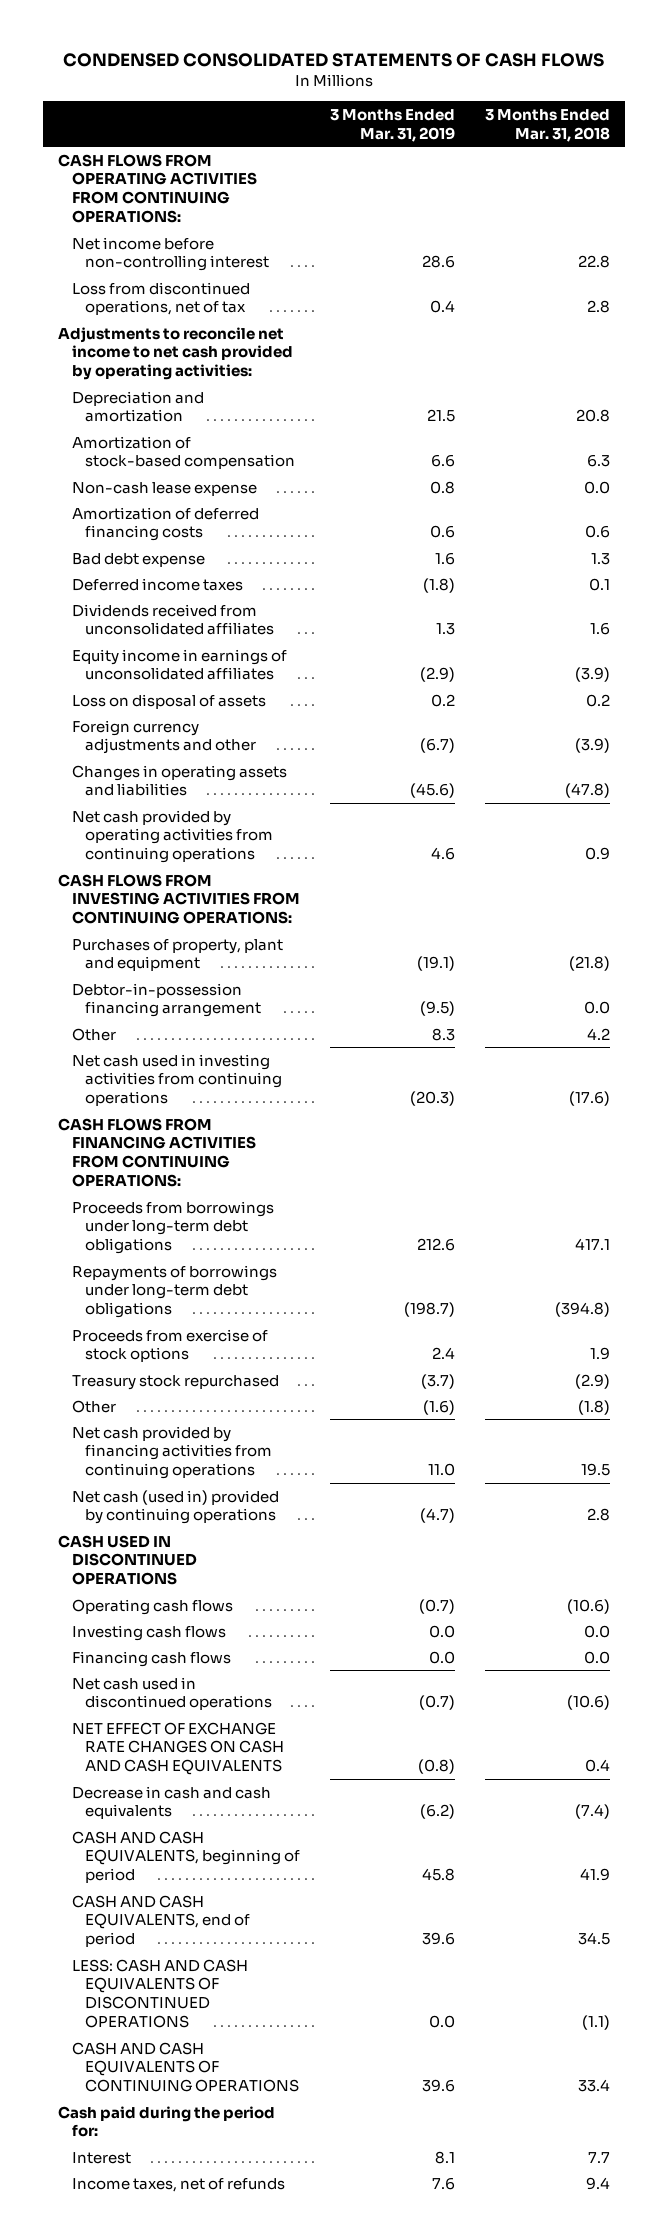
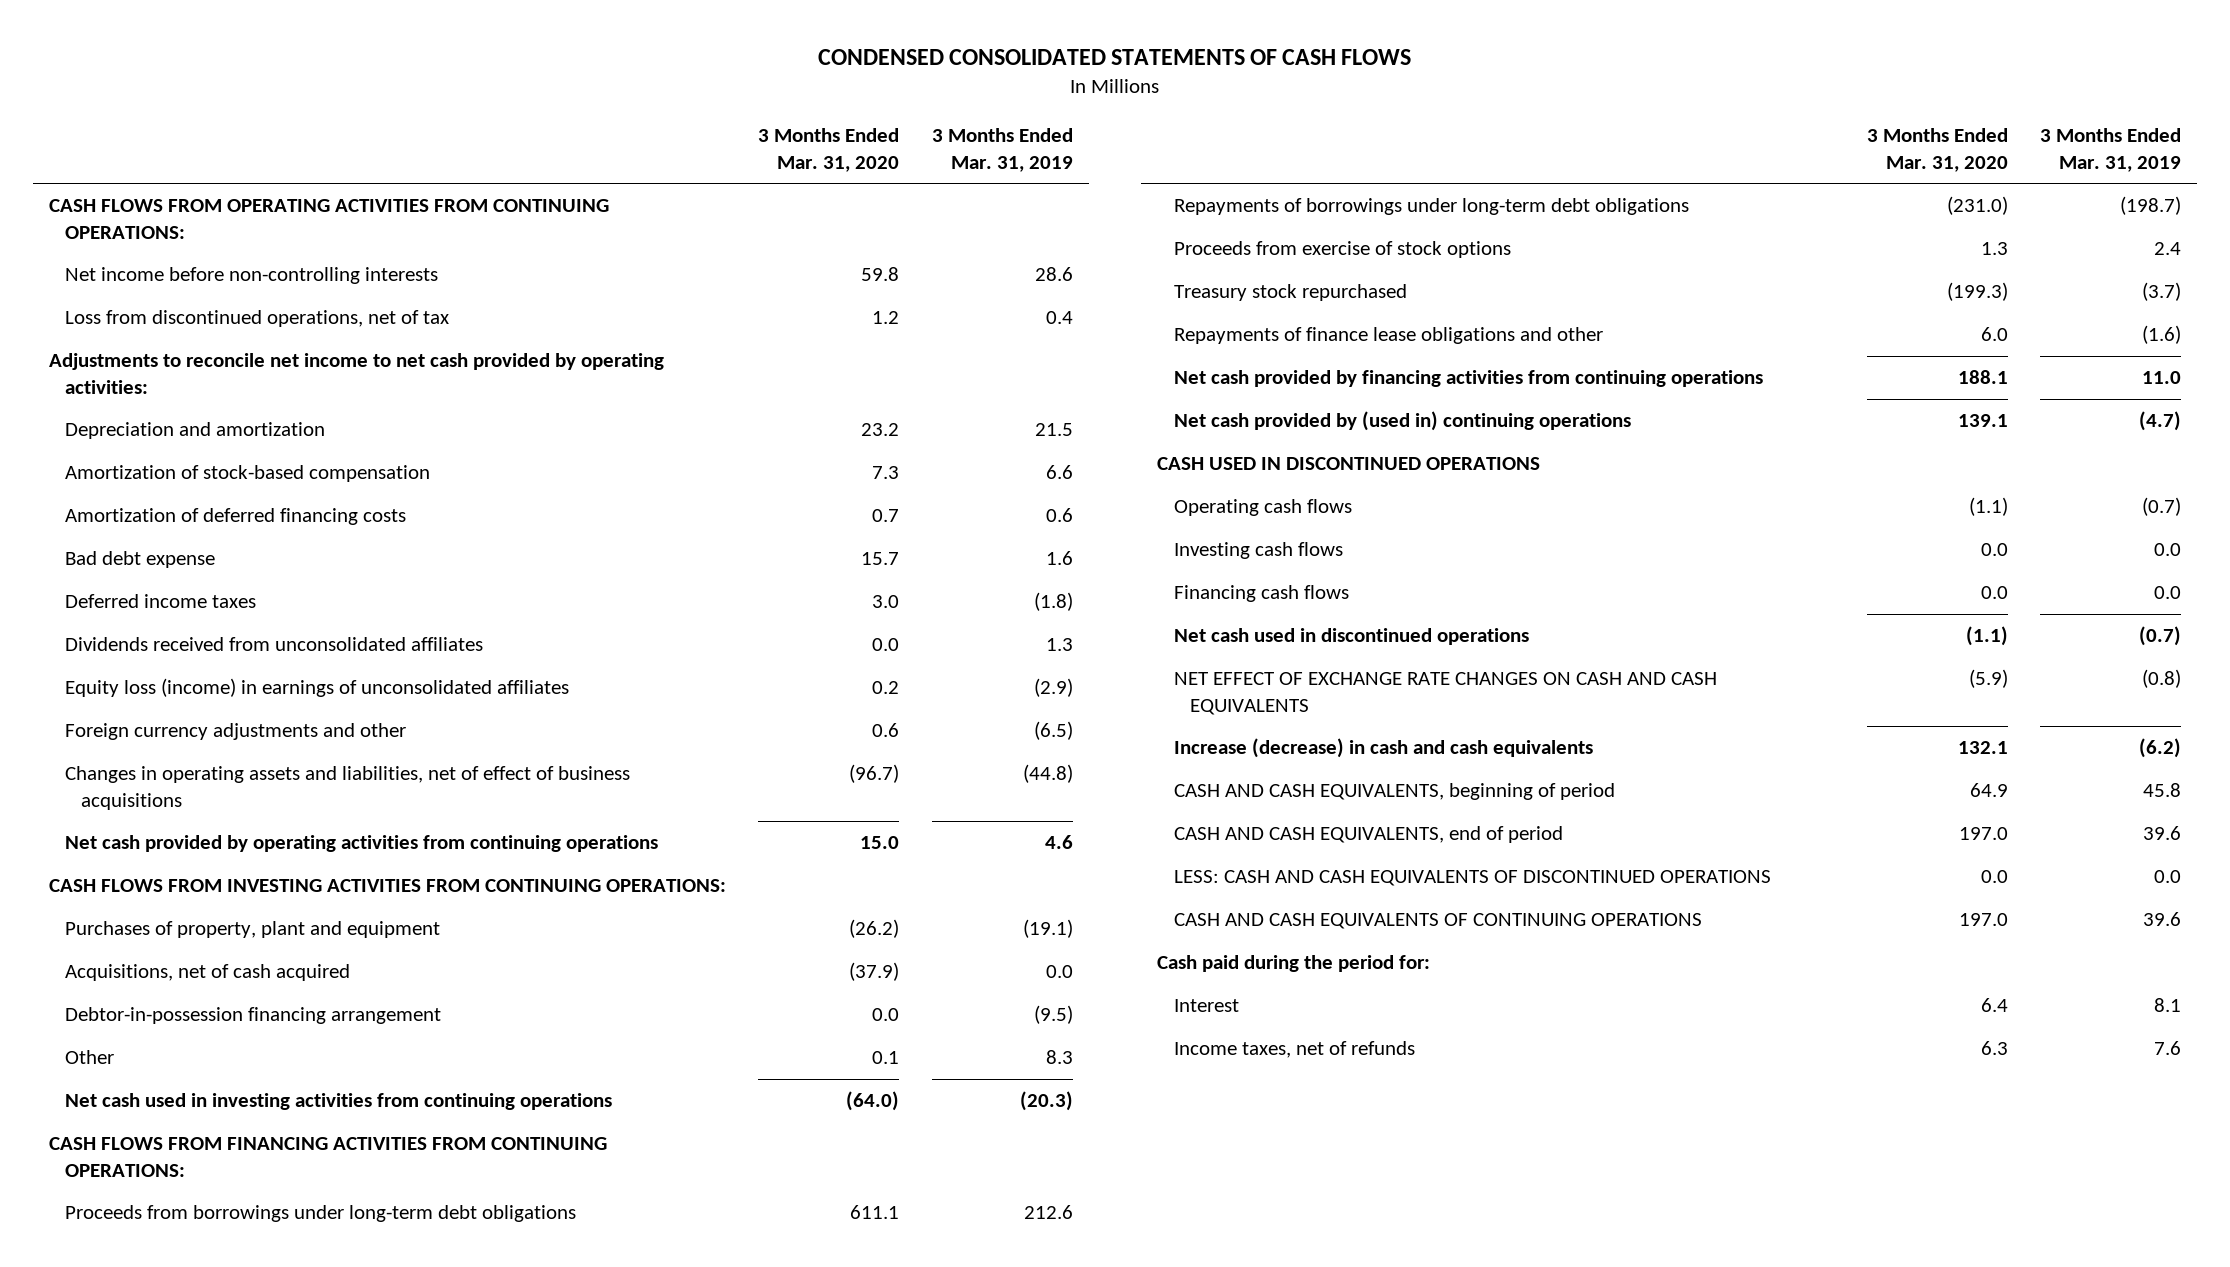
[485,108,611,142] 3 Months Ended Mar. 31, 2018 -> none
none -> [758,128,900,172] 3 Months Ended Mar. 31, 2020
[71,236,270,272] Net income before non-controlling interest -> [65,267,439,285] Net income before non-controlling interests
[71,481,257,496] Non-cash lease expense -> none
[71,693,266,709] Loss on disposal of assets -> none
[71,648,287,681] Equity income in earnings of unconsolidated affiliates -> [65,678,570,698] Equity loss (income) in earnings of unconsolidated affiliates
[420,738,456,754] (6.7) -> [1033,721,1073,741] (6.5)
[71,764,287,797] Changes in operating assets and liabilities -> [65,766,631,810] Changes in operating assets and liabilities, net of effect of business acquisitions
[410,783,456,799] (45.6) -> [1022,764,1073,784] (44.8)
none -> [65,964,351,982] Acquisitions, net of cash acquired
[71,1399,116,1413] Other -> [1173,327,1603,345] Repayments of finance lease obligations and other
[71,1489,279,1525] Net cash (used in) provided by continuing operations -> [1173,411,1631,432] Net cash provided by (used in) continuing operations
[71,1785,271,1820] Decrease in cash and cash equivalents -> [1173,738,1593,759] Increase (decrease) in cash and cash equivalents

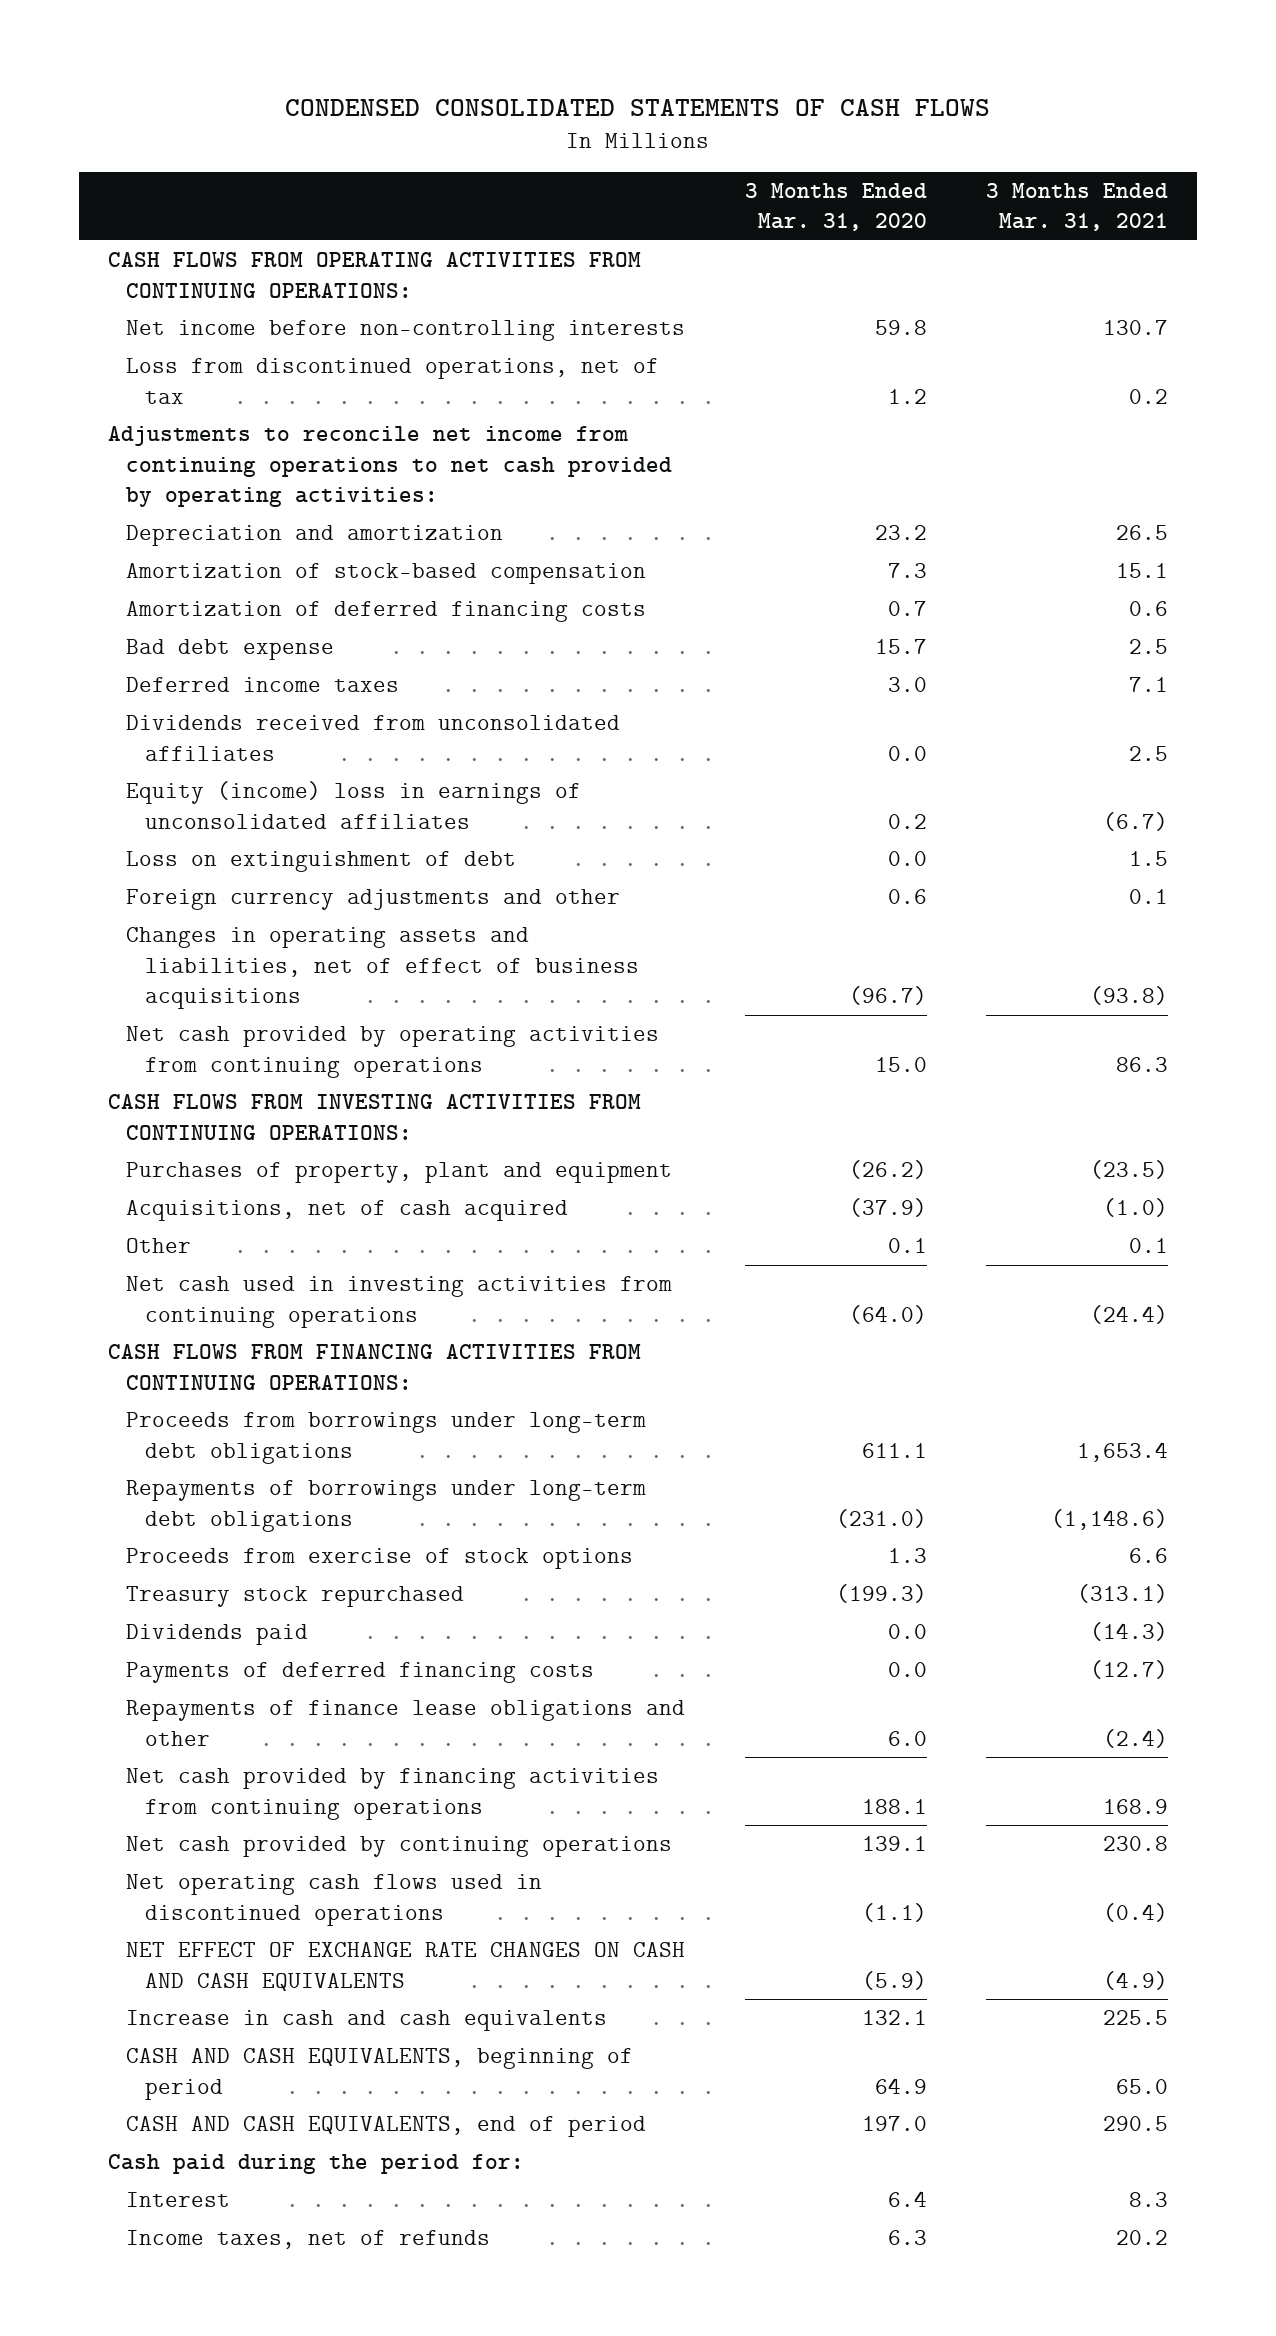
[931,128,1073,172] 3 Months Ended Mar. 31, 2019 -> none
none -> [985,182,1168,232] 3 Months Ended Mar. 31, 2021
[49,353,665,394] Adjustments to reconcile net income to net cash provided by operating activities: -> [108,426,673,507] Adjustments to reconcile net income from continuing operations to net cash provided by operating activities:
[65,678,570,698] Equity loss (income) in earnings of unconsolidated affiliates -> [126,781,582,829] Equity (income) loss in earnings of unconsolidated affiliates
none -> [126,851,517,873] Loss on extinguishment of debt
[65,1007,442,1025] Debtor-in-possession financing arrangement -> none
none -> [126,1624,309,1646] Dividends paid
none -> [126,1662,595,1684] Payments of deferred financing costs
[1157,457,1541,471] CASH USED IN DISCONTINUED OPERATIONS -> none
[1173,499,1352,517] Operating cash flows -> none
[1173,542,1343,560] Investing cash flows -> none
[1173,585,1349,603] Financing cash flows -> none
[1173,411,1631,432] Net cash provided by (used in) continuing operations -> [126,1836,673,1858] Net cash provided by continuing operations
[1173,628,1529,646] Net cash used in discontinued operations -> [126,1874,543,1926] Net operating cash flows used in discontinued operations
[1173,738,1593,759] Increase (decrease) in cash and cash equivalents -> [126,2010,608,2032] Increase in cash and cash equivalents
[1173,870,1771,887] LESS: CASH AND CASH EQUIVALENTS OF DISCONTINUED OPERATIONS -> none
[1173,913,1702,930] CASH AND CASH EQUIVALENTS OF CONTINUING OPERATIONS -> none

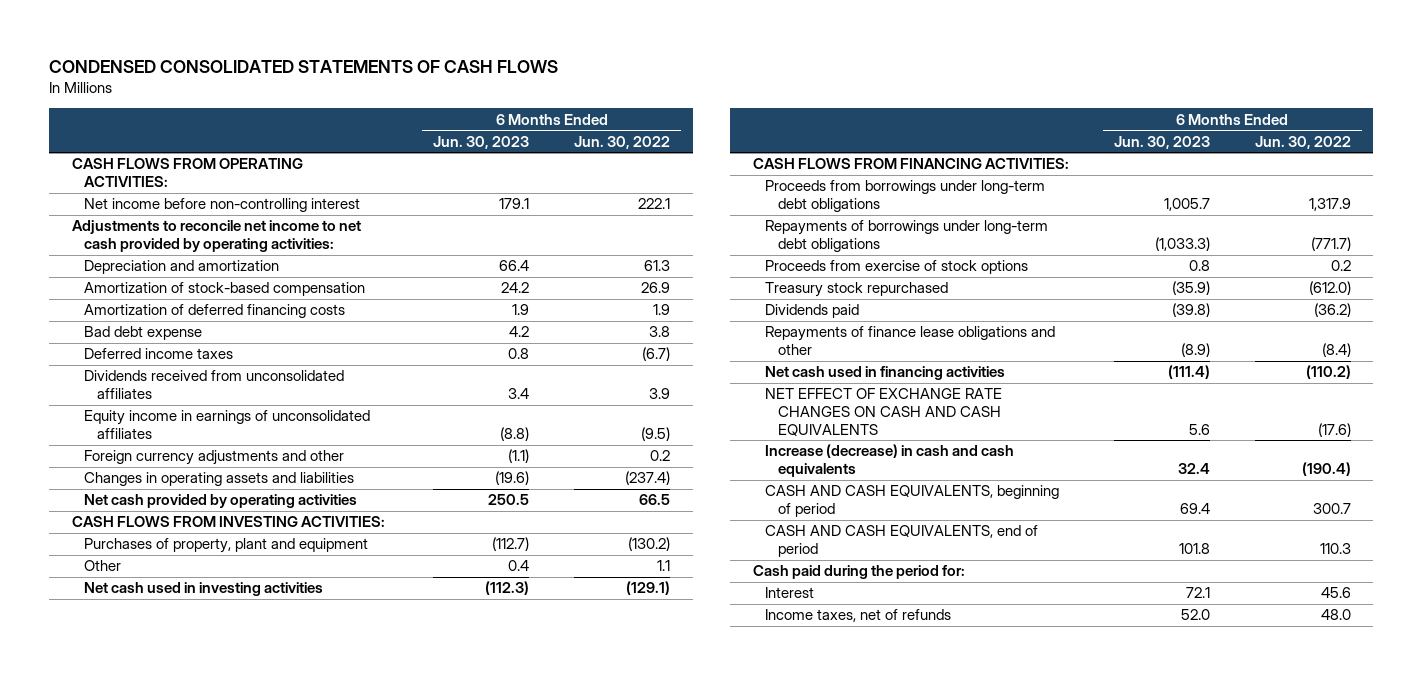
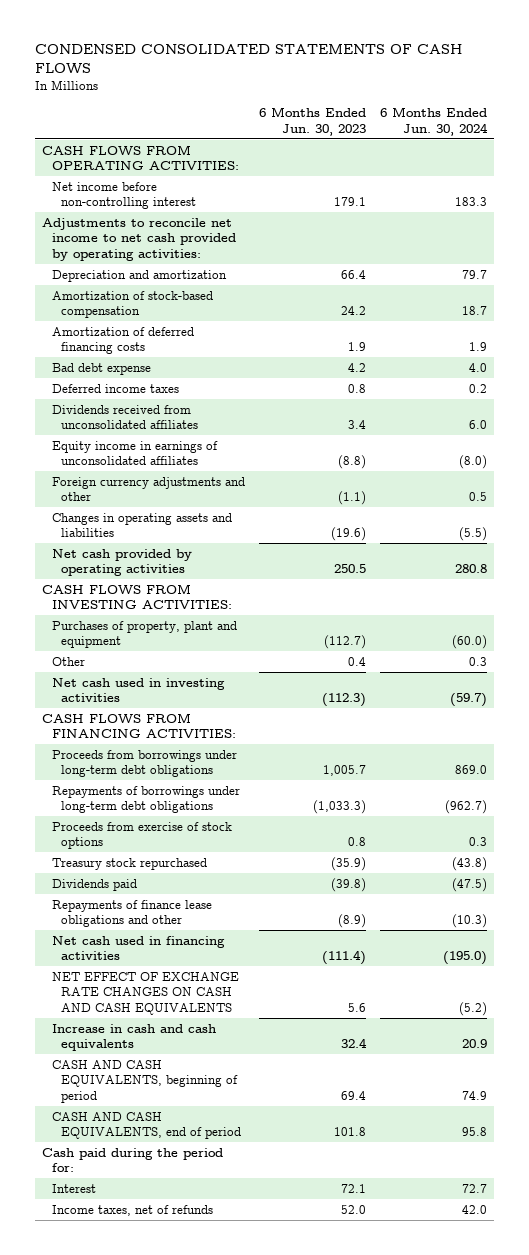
[574,135,671,149] Jun. 30, 2022 -> none
none -> [380,106,489,136] 6 Months Ended Jun. 30, 2024
[765,444,1015,478] Increase (decrease) in cash and cash equivalents -> [51,1023,216,1052] Increase in cash and cash equivalents

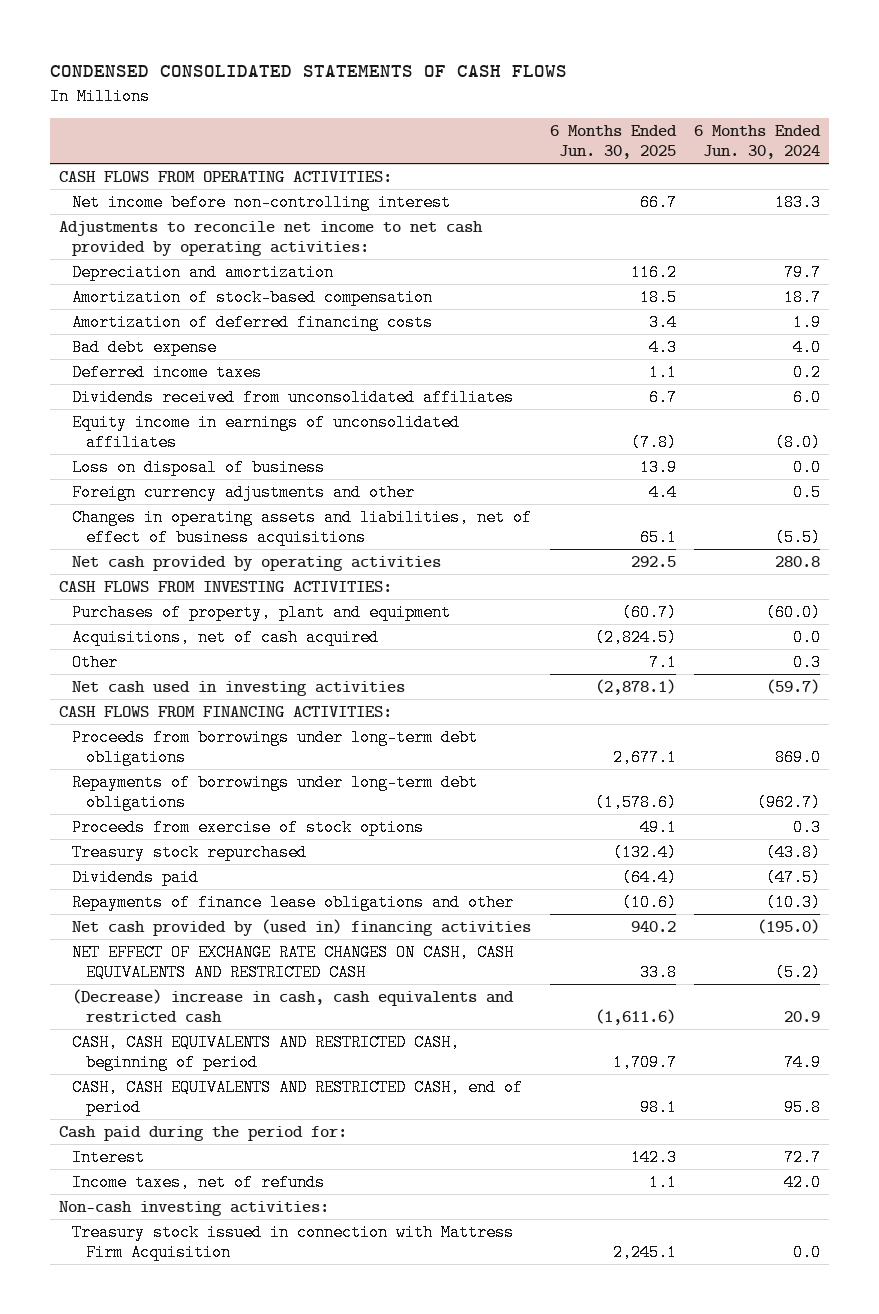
[259,106,367,136] 6 Months Ended Jun. 30, 2023 -> none
none -> [549,124,677,160] 6 Months Ended Jun. 30, 2025
none -> [72,458,326,476] Loss on disposal of business
[51,512,232,538] Changes in operating assets and liabilities -> [72,508,533,546] Changes in operating assets and liabilities, net of effect of business acquisitions
none -> [72,628,380,646] Acquisitions, net of cash acquired
[51,935,225,961] Net cash used in financing activities -> [72,918,532,936] Net cash provided by (used in) financing activities
[51,971,239,1015] NET EFFECT OF EXCHANGE RATE CHANGES ON CASH AND CASH EQUIVALENTS -> [72,943,515,981] NET EFFECT OF EXCHANGE RATE CHANGES ON CASH, CASH EQUIVALENTS AND RESTRICTED CASH
[51,1023,216,1052] Increase in cash and cash equivalents -> [72,988,515,1023] (Decrease) increase in cash, cash equivalents and restricted cash
[51,1059,239,1103] CASH AND CASH EQUIVALENTS, beginning of period -> [72,1033,461,1071] CASH, CASH EQUIVALENTS AND RESTRICTED CASH, beginning of period
[51,1111,242,1140] CASH AND CASH EQUIVALENTS, end of period -> [72,1078,524,1116] CASH, CASH EQUIVALENTS AND RESTRICTED CASH, end of period
none -> [59,1200,330,1216] Non-cash investing activities:
none -> [72,1223,515,1261] Treasury stock issued in connection with Mattress Firm Acquisition

